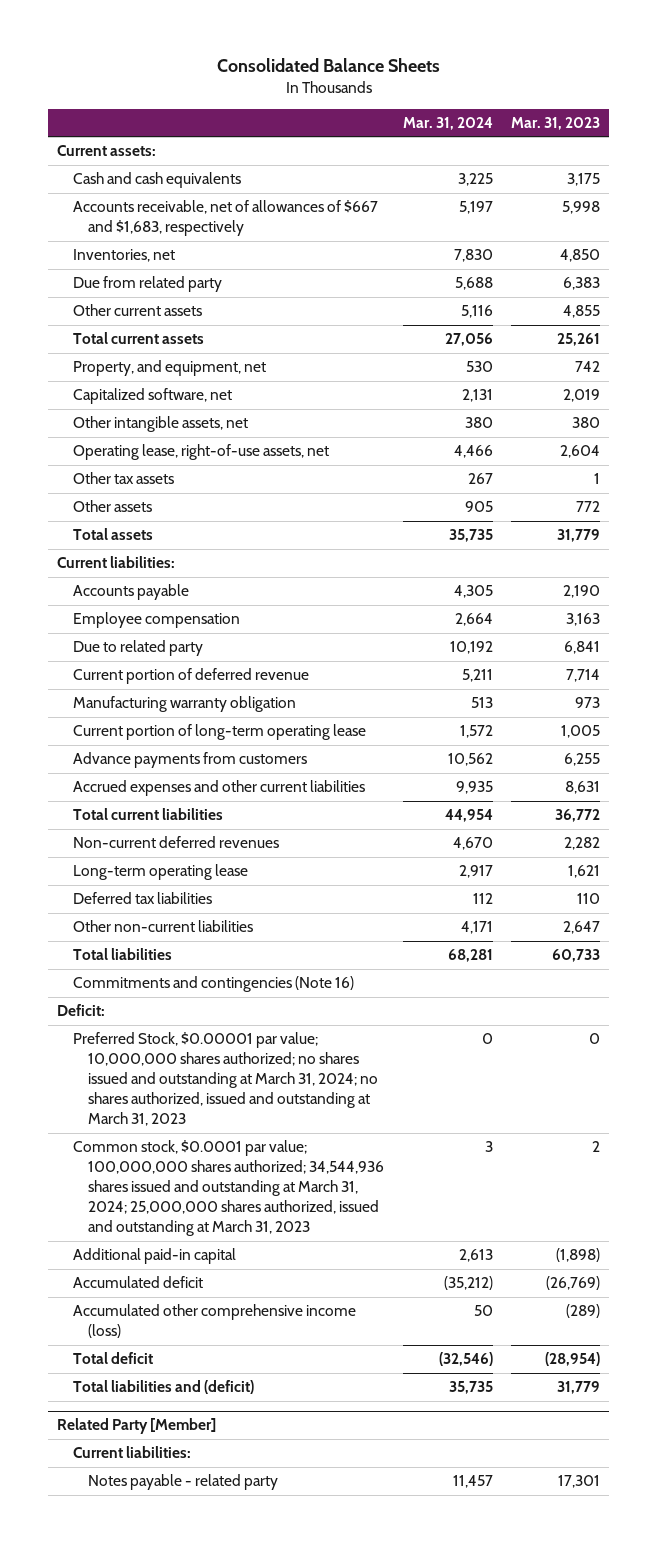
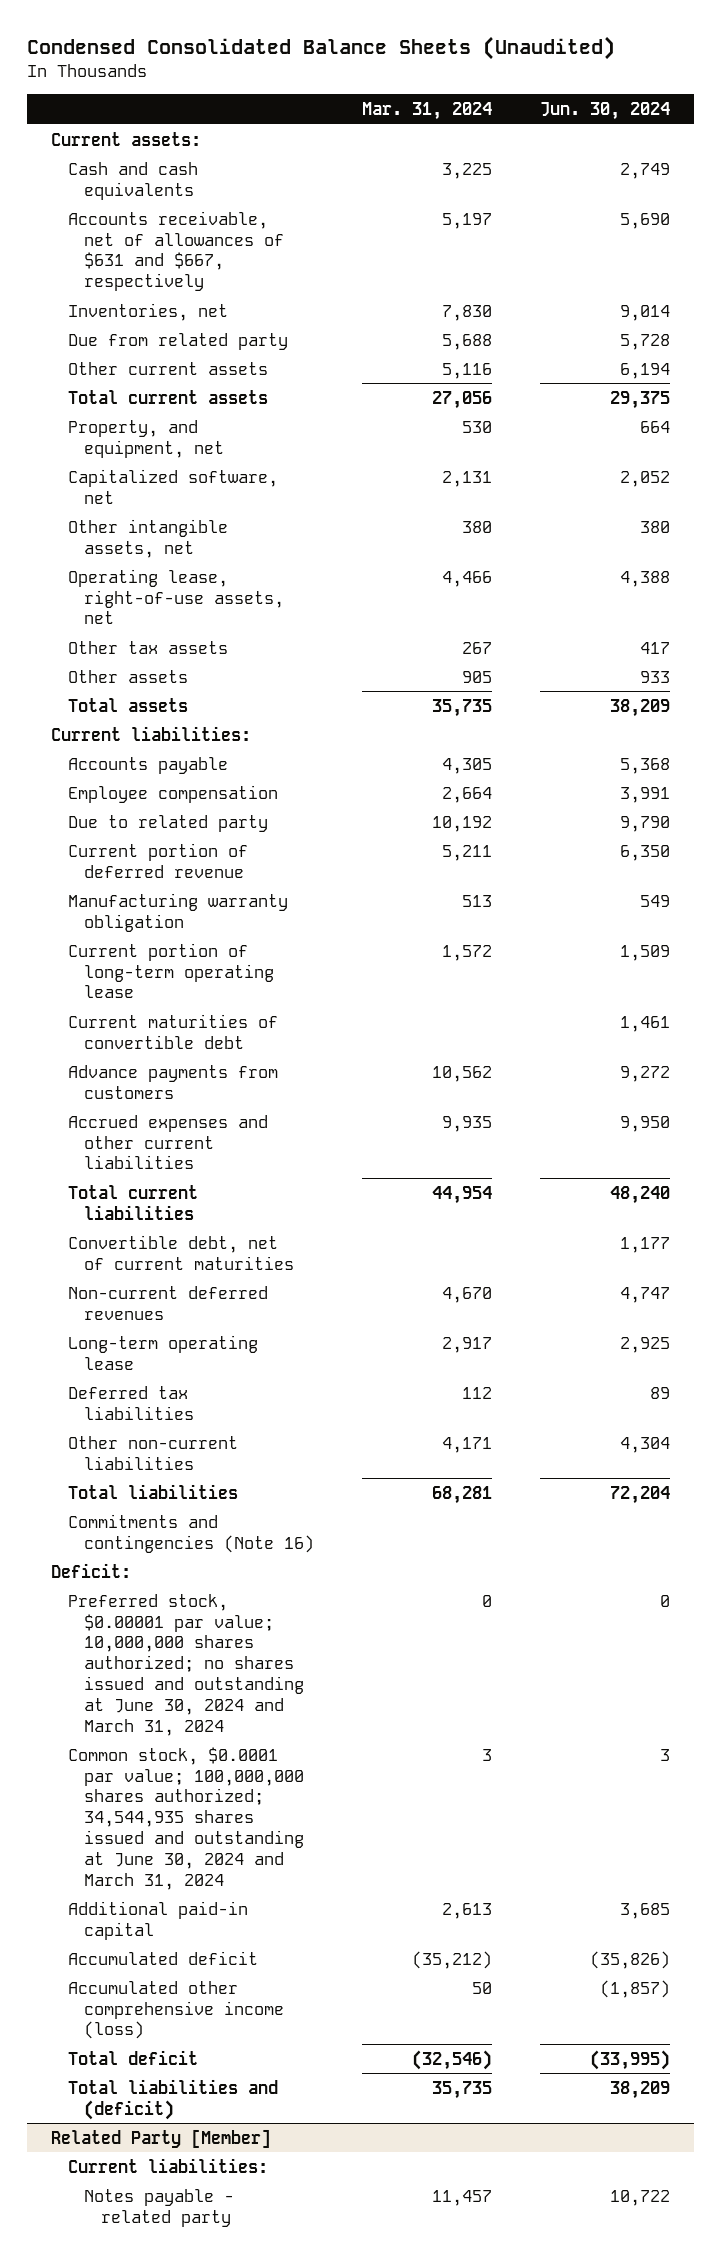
[216,58,440,73] Consolidated Balance Sheets -> [27,35,616,60] Condensed Consolidated Balance Sheets (Unaudited)
[511,116,601,130] Mar. 31, 2023 -> none
none -> [540,101,671,120] Jun. 30, 2024
[72,200,378,237] Accounts receivable, net of allowances of $667 and $1,683, respectively -> [67,210,285,292] Accounts receivable, net of allowances of $631 and $667, respectively
none -> [67,1013,278,1049] Current maturities of convertible debt
none -> [67,1234,295,1270] Convertible debt, net of current maturities
[72,1032,379,1127] Preferred Stock, $0.00001 par value; 10,000,000 shares authorized; no shares issued and outstanding at March 31, 2024; no shares authorized, issued and outstanding at March 31, 2023 -> [67,1593,305,1736] Preferred stock, $0.00001 par value; 10,000,000 shares authorized; no shares issued and outstanding at June 30, 2024 and March 31, 2024
[72,1140,385,1237] Common stock, $0.0001 par value; 100,000,000 shares authorized; 34,544,936 shares issued and outstanding at March 31, 2024; 25,000,000 shares authorized, issued and outstanding at March 31, 2023 -> [67,1746,305,1890] Common stock, $0.0001 par value; 100,000,000 shares authorized; 34,544,935 shares issued and outstanding at June 30, 2024 and March 31, 2024

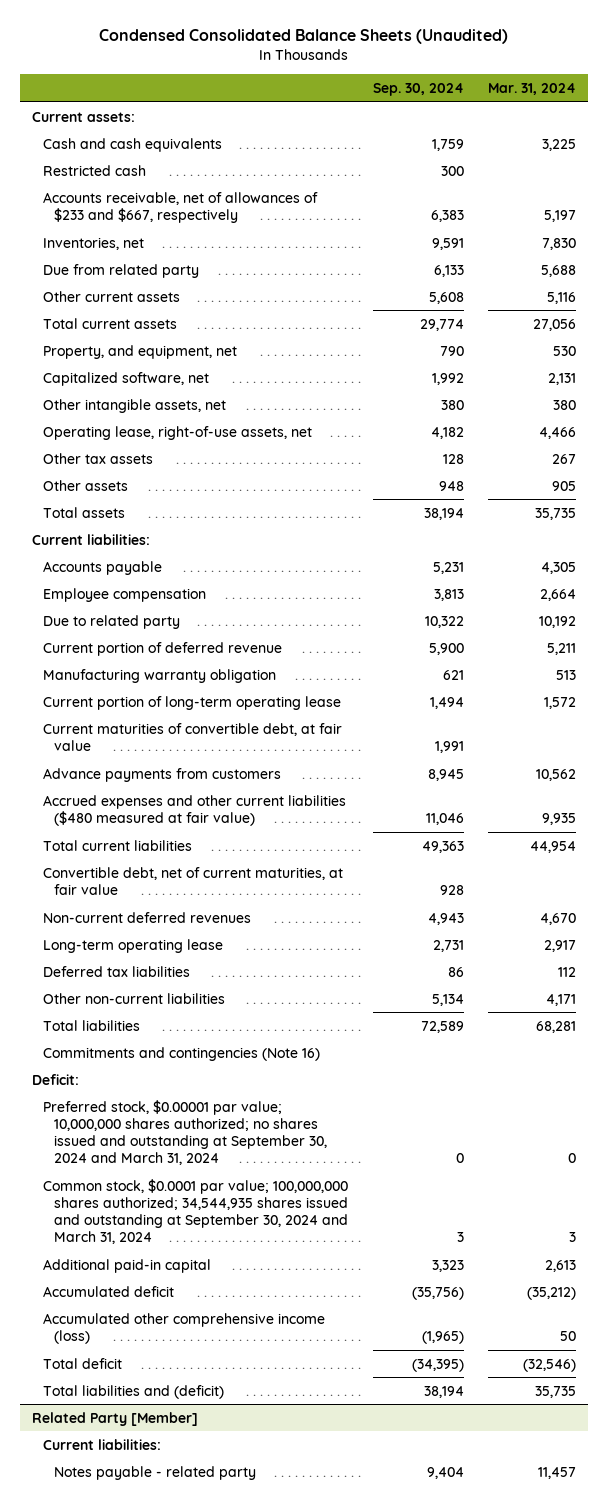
[540,101,671,120] Jun. 30, 2024 -> none
none -> [372,82,464,96] Sep. 30, 2024
none -> [43,164,147,176] Restricted cash
[67,210,285,292] Accounts receivable, net of allowances of $631 and $667, respectively -> [43,191,319,223] Accounts receivable, net of allowances of $233 and $667, respectively
[67,1013,278,1049] Current maturities of convertible debt -> [43,722,343,751] Current maturities of convertible debt, at fair value
[67,1114,268,1170] Accrued expenses and other current liabilities -> [43,794,347,826] Accrued expenses and other current liabilities ($480 measured at fair value)
[67,1234,295,1270] Convertible debt, net of current maturities -> [43,866,344,895] Convertible debt, net of current maturities, at fair value
[67,1593,305,1736] Preferred stock, $0.00001 par value; 10,000,000 shares authorized; no shares issued and outstanding at June 30, 2024 and March 31, 2024 -> [43,1099,328,1166] Preferred stock, $0.00001 par value; 10,000,000 shares authorized; no shares issued and outstanding at September 30, 2024 and March 31, 2024
[67,1746,305,1890] Common stock, $0.0001 par value; 100,000,000 shares authorized; 34,544,935 shares issued and outstanding at June 30, 2024 and March 31, 2024 -> [43,1178,349,1245] Common stock, $0.0001 par value; 100,000,000 shares authorized; 34,544,935 shares issued and outstanding at September 30, 2024 and March 31, 2024

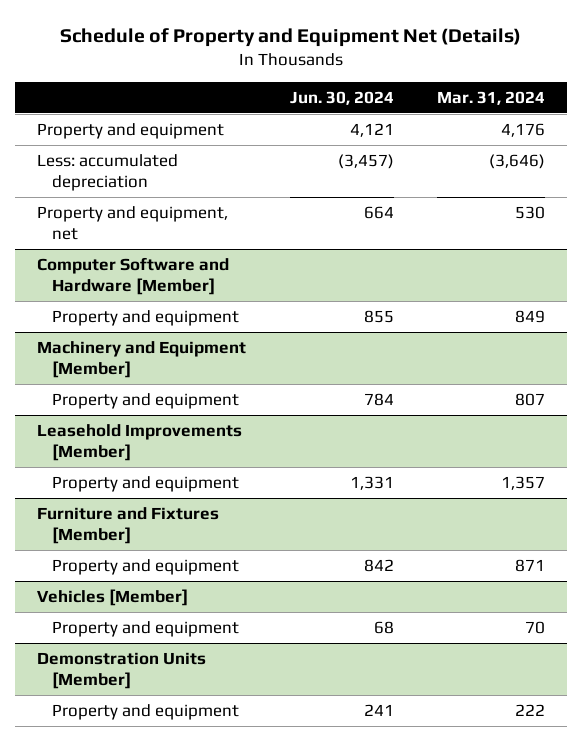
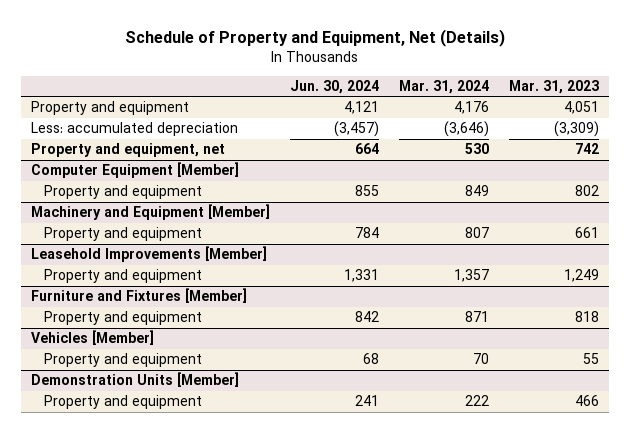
[60,28,522,48] Schedule of Property and Equipment Net (Details) -> [124,28,505,47] Schedule of Property and Equipment, Net (Details)
none -> [508,79,599,94] Mar. 31, 2023
[37,256,230,296] Computer Software and Hardware [Member] -> [30,162,239,179] Computer Equipment [Member]

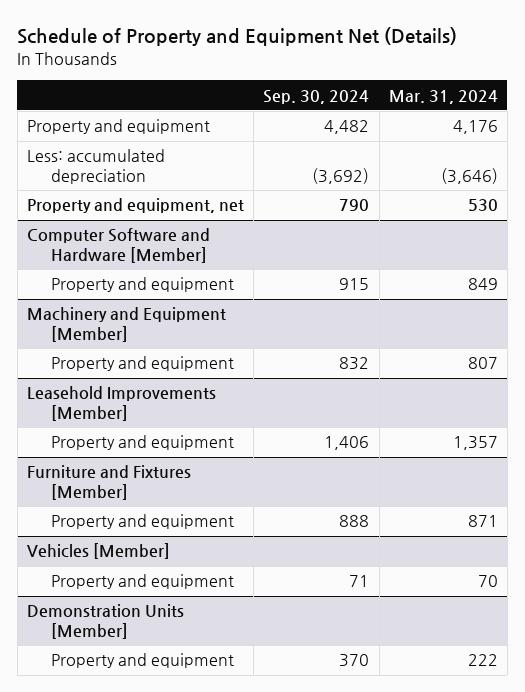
[124,28,505,47] Schedule of Property and Equipment, Net (Details) -> [17,27,458,47] Schedule of Property and Equipment Net (Details)
[289,79,379,94] Jun. 30, 2024 -> none
[508,79,599,94] Mar. 31, 2023 -> none
none -> [263,89,370,104] Sep. 30, 2024
[30,162,239,179] Computer Equipment [Member] -> [27,228,211,264] Computer Software and Hardware [Member]

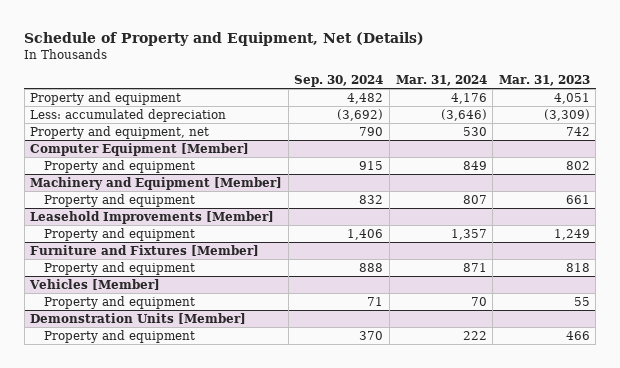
[17,27,458,47] Schedule of Property and Equipment Net (Details) -> [24,31,425,46] Schedule of Property and Equipment, Net (Details)
none -> [498,74,590,86] Mar. 31, 2023
[27,228,211,264] Computer Software and Hardware [Member] -> [30,143,250,157] Computer Equipment [Member]

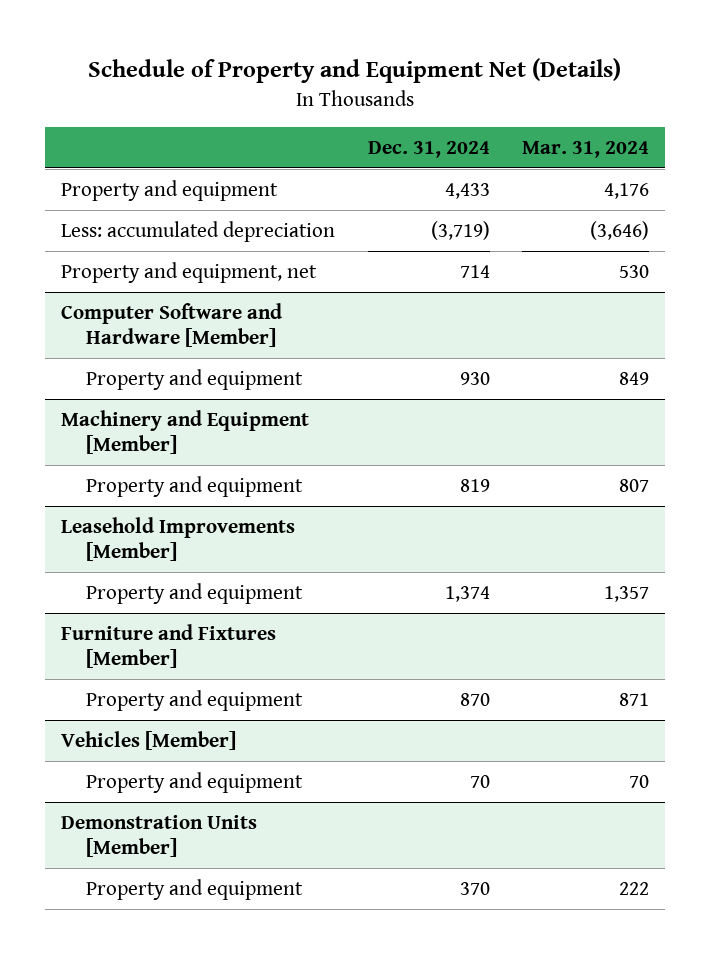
[24,31,425,46] Schedule of Property and Equipment, Net (Details) -> [88,58,622,84] Schedule of Property and Equipment Net (Details)
[294,74,384,87] Sep. 30, 2024 -> none
[498,74,590,86] Mar. 31, 2023 -> none
none -> [367,140,490,158] Dec. 31, 2024
[30,143,250,157] Computer Equipment [Member] -> [61,302,283,347] Computer Software and Hardware [Member]

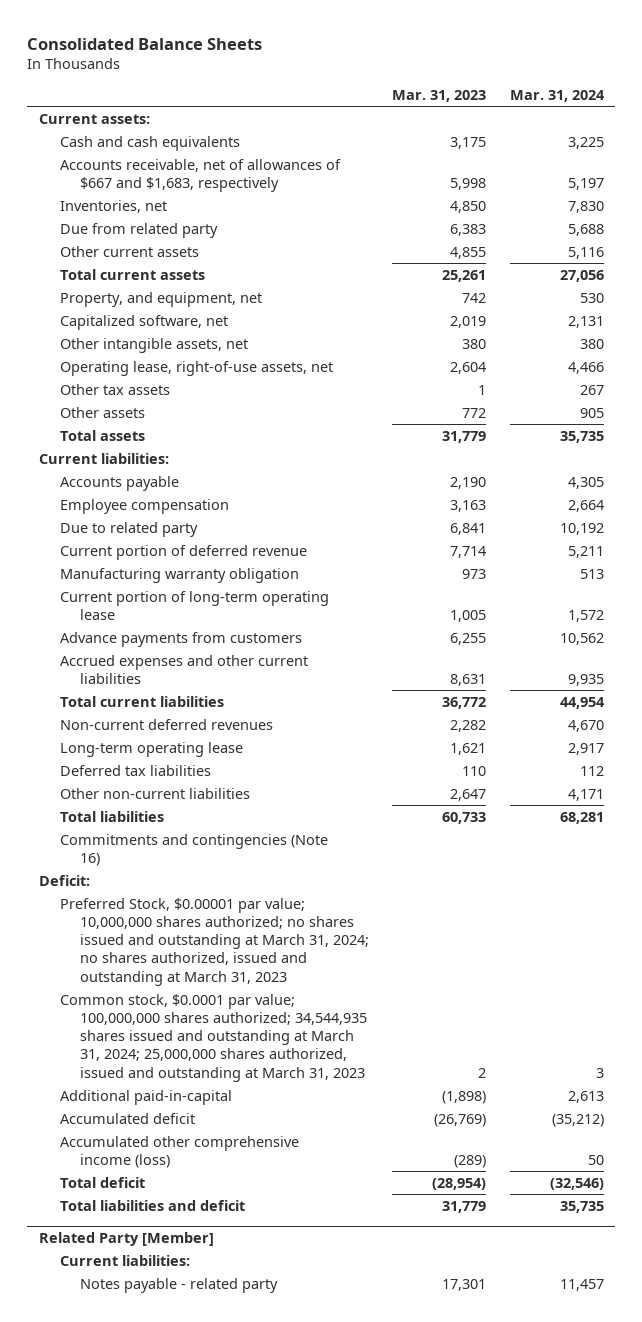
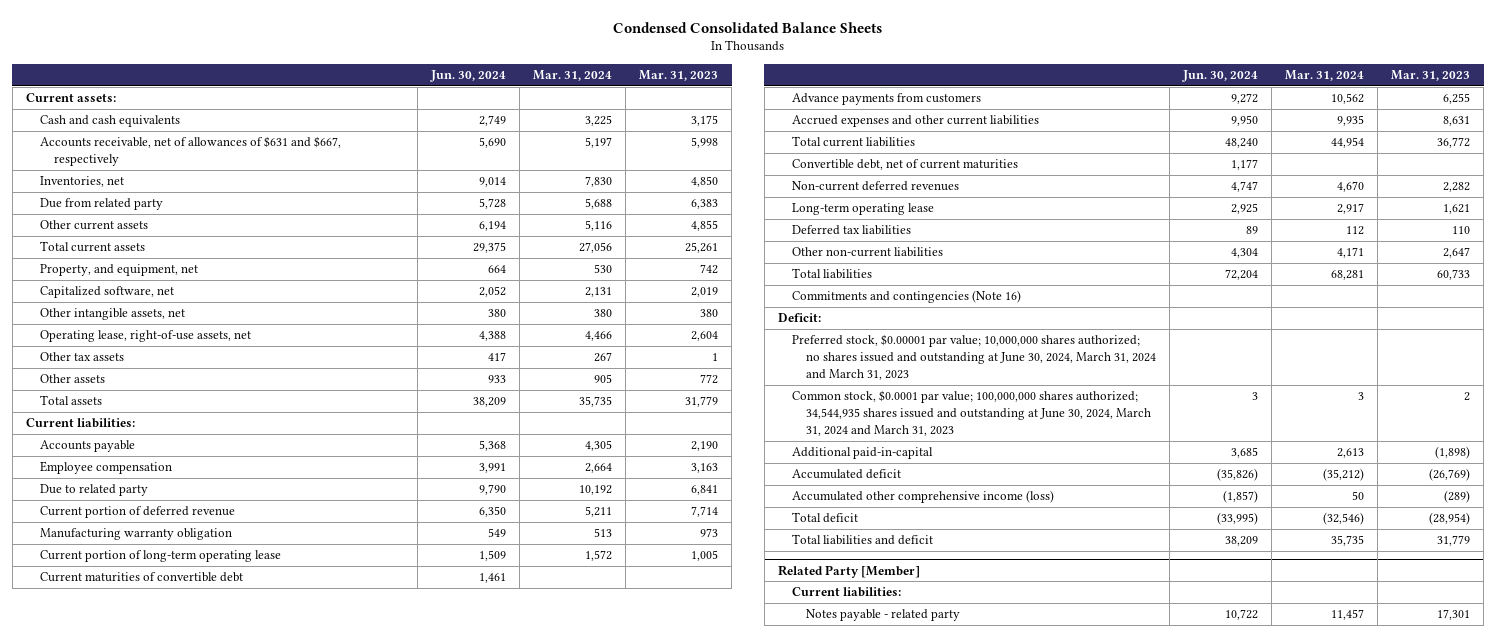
[27,37,263,50] Consolidated Balance Sheets -> [613,21,883,33] Condensed Consolidated Balance Sheets
none -> [430,69,507,82] Jun. 30, 2024
[59,158,341,192] Accounts receivable, net of allowances of $667 and $1,683, respectively -> [39,136,341,167] Accounts receivable, net of allowances of $631 and $667, respectively
none -> [39,572,243,583] Current maturities of convertible debt
none -> [792,159,1019,171] Convertible debt, net of current maturities
[59,897,370,986] Preferred Stock, $0.00001 par value; 10,000,000 shares authorized; no shares issued and outstanding at March 31, 2024; no shares authorized, issued and outstanding at March 31, 2023 -> [792,334,1157,380] Preferred stock, $0.00001 par value; 10,000,000 shares authorized; no shares issued and outstanding at June 30, 2024, March 31, 2024 and March 31, 2023
[59,993,368,1082] Common stock, $0.0001 par value; 100,000,000 shares authorized; 34,544,935 shares issued and outstanding at March 31, 2024; 25,000,000 shares authorized, issued and outstanding at March 31, 2023 -> [792,390,1152,436] Common stock, $0.0001 par value; 100,000,000 shares authorized; 34,544,935 shares issued and outstanding at June 30, 2024, March 31, 2024 and March 31, 2023

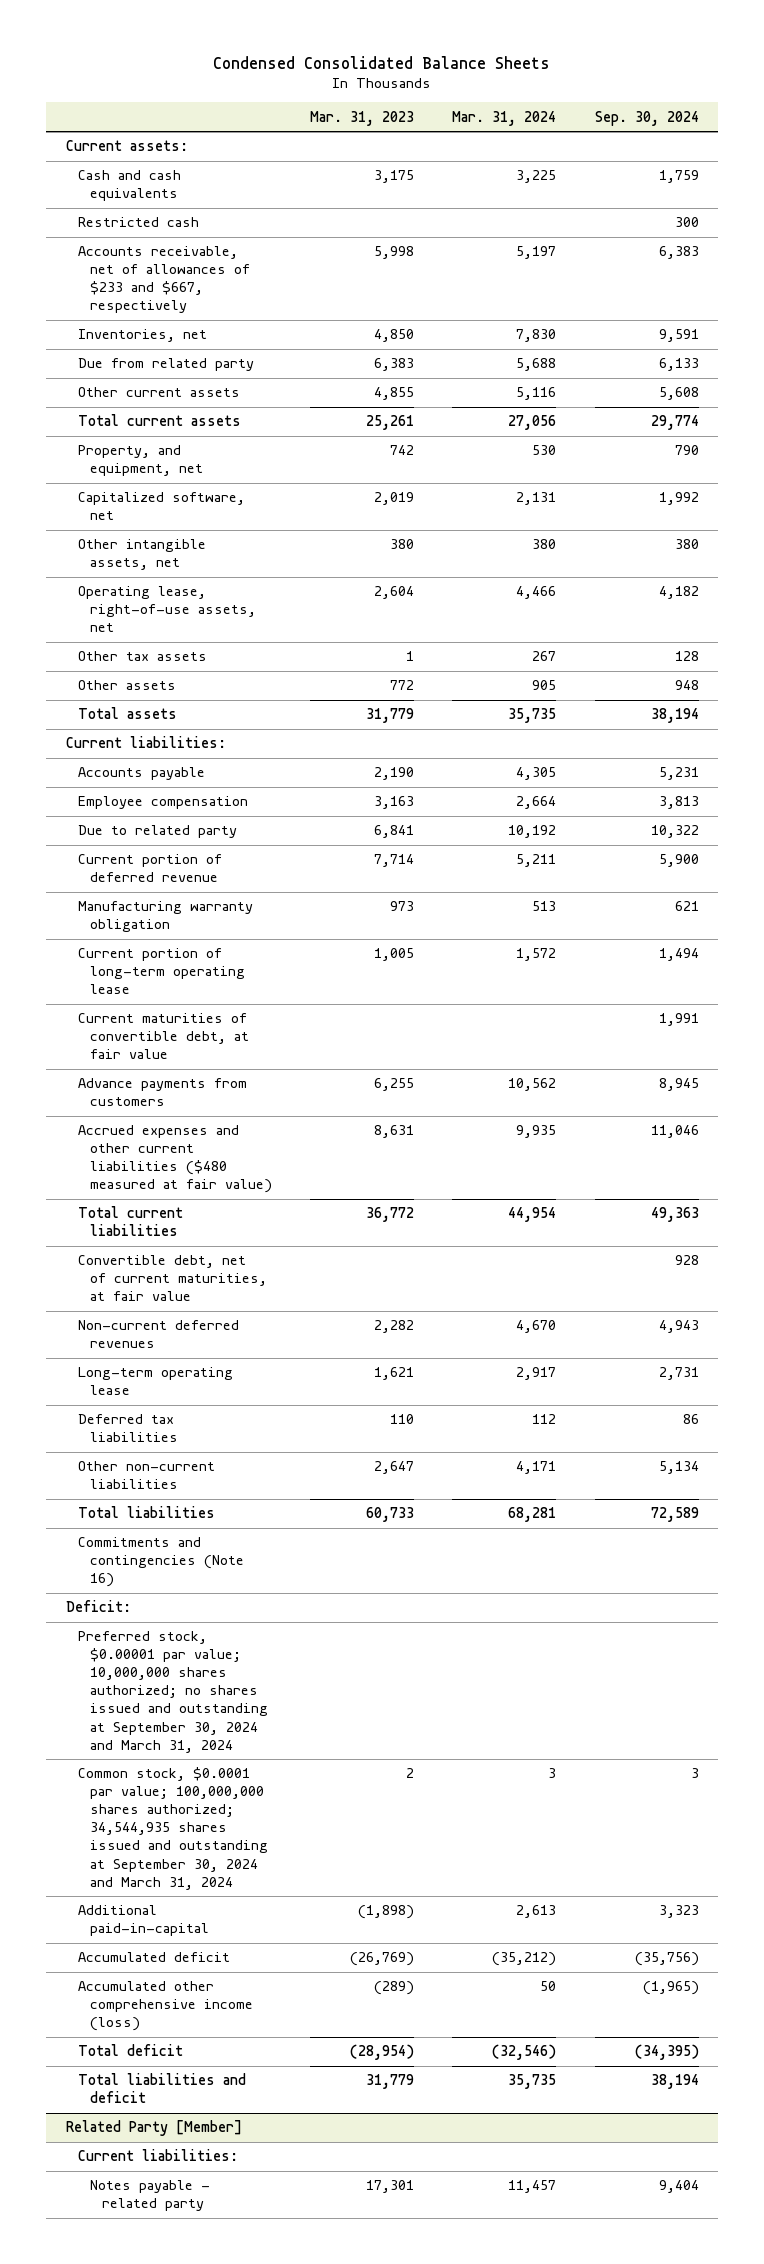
[430,69,507,82] Jun. 30, 2024 -> none
none -> [594,110,699,126] Sep. 30, 2024
none -> [77,217,199,228] Restricted cash
[39,136,341,167] Accounts receivable, net of allowances of $631 and $667, respectively -> [77,246,250,314] Accounts receivable, net of allowances of $233 and $667, respectively
[39,572,243,583] Current maturities of convertible debt -> [77,1013,249,1060] Current maturities of convertible debt, at fair value
[792,115,1040,128] Accrued expenses and other current liabilities -> [77,1125,272,1194] Accrued expenses and other current liabilities ($480 measured at fair value)
[792,159,1019,171] Convertible debt, net of current maturities -> [77,1255,267,1302] Convertible debt, net of current maturities, at fair value
[792,334,1157,380] Preferred stock, $0.00001 par value; 10,000,000 shares authorized; no shares issued and outstanding at June 30, 2024, March 31, 2024 and March 31, 2023 -> [77,1631,268,1753] Preferred stock, $0.00001 par value; 10,000,000 shares authorized; no shares issued and outstanding at September 30, 2024 and March 31, 2024
[792,390,1152,436] Common stock, $0.0001 par value; 100,000,000 shares authorized; 34,544,935 shares issued and outstanding at June 30, 2024, March 31, 2024 and March 31, 2023 -> [77,1767,268,1890] Common stock, $0.0001 par value; 100,000,000 shares authorized; 34,544,935 shares issued and outstanding at September 30, 2024 and March 31, 2024

